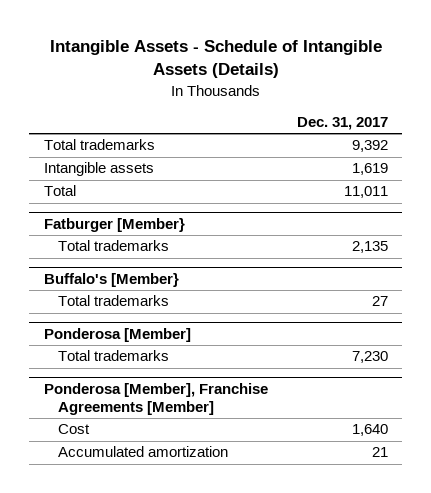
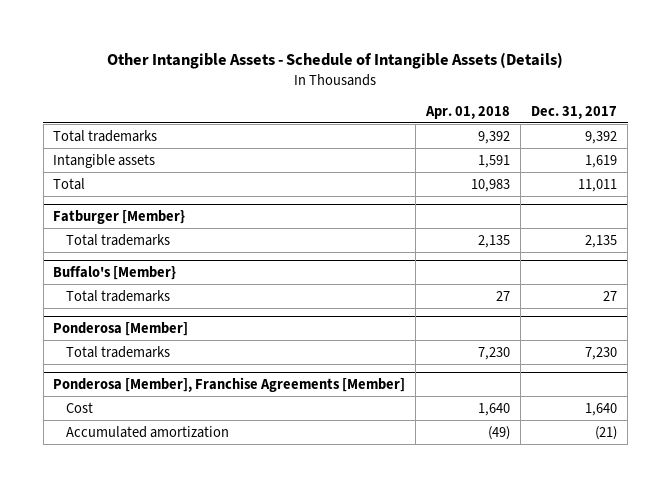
[49,40,382,79] Intangible Assets - Schedule of Intangible Assets (Details) -> [107,52,564,70] Other Intangible Assets - Schedule of Intangible Assets (Details)
none -> [425,105,511,119] Apr. 01, 2018
[371,447,388,458] 21 -> [595,425,618,440] (21)

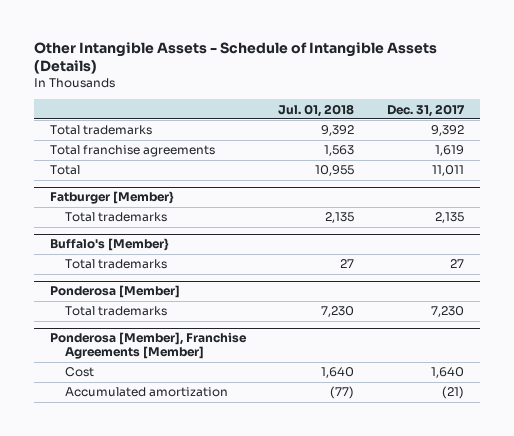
[425,105,511,119] Apr. 01, 2018 -> none
none -> [278,103,355,117] Jul. 01, 2018
[53,153,156,168] Intangible assets -> [50,145,216,158] Total franchise agreements

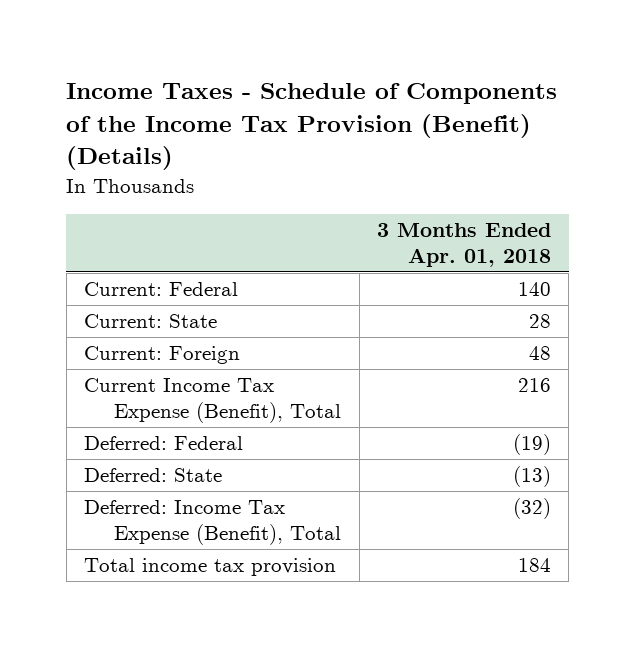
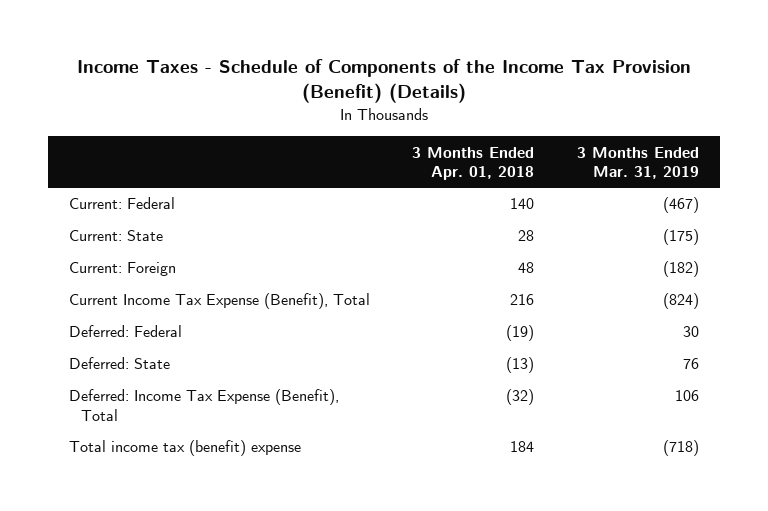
none -> [576,146,699,179] 3 Months Ended Mar. 31, 2019
[84,558,337,577] Total income tax provision -> [69,440,302,457] Total income tax (benefit) expense

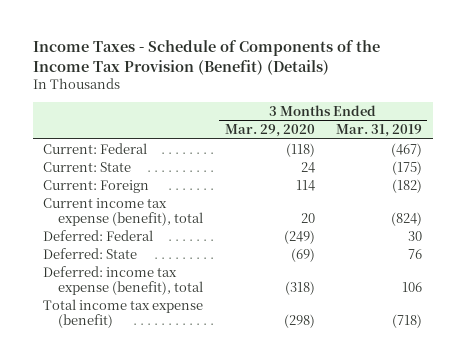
[412,146,535,180] 3 Months Ended Apr. 01, 2018 -> none
none -> [224,124,315,138] Mar. 29, 2020
[69,293,371,310] Current Income Tax Expense (Benefit), Total -> [43,197,203,226] Current income tax expense (benefit), total
[69,389,340,421] Deferred: Income Tax Expense (Benefit), Total -> [43,265,203,295] Deferred: income tax expense (benefit), total
[69,440,302,457] Total income tax (benefit) expense -> [43,298,204,328] Total income tax expense (benefit)

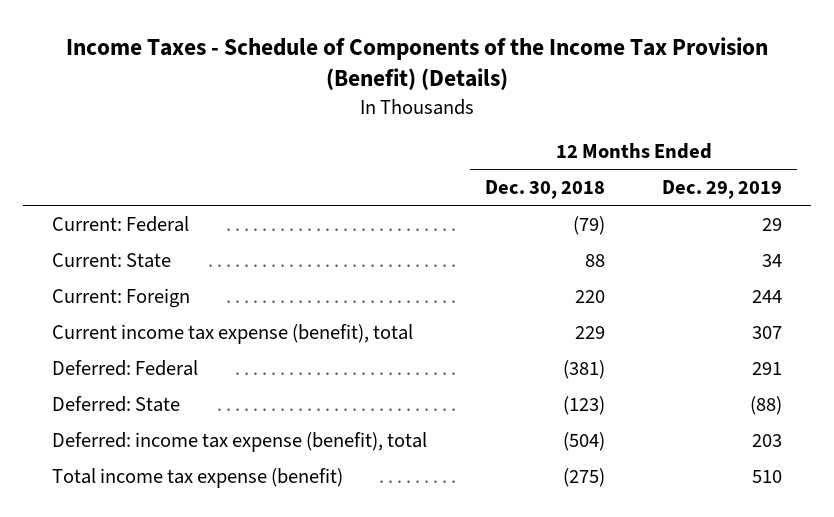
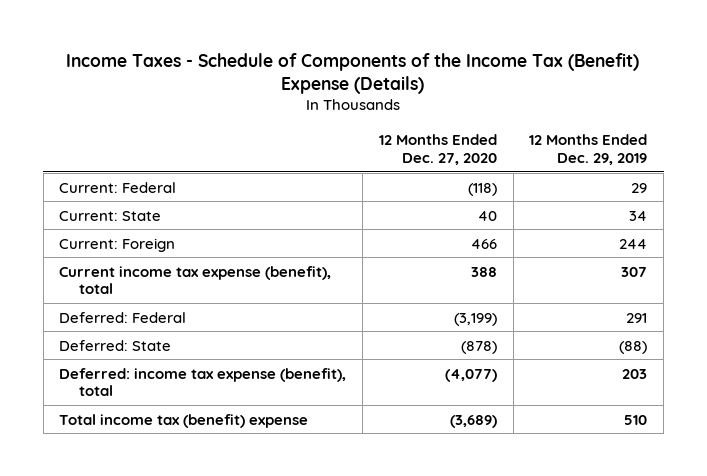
[66,36,769,91] Income Taxes - Schedule of Components of the Income Tax Provision (Benefit) (Details) -> [66,52,640,95] Income Taxes - Schedule of Components of the Income Tax (Benefit) Expense (Details)
[484,180,605,200] Dec. 30, 2018 -> none
none -> [378,134,497,165] 12 Months Ended Dec. 27, 2020
[52,467,344,488] Total income tax expense (benefit) -> [59,413,309,428] Total income tax (benefit) expense

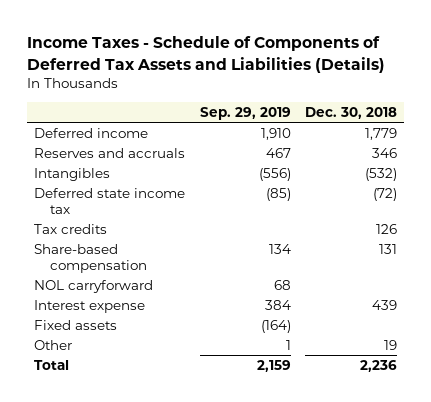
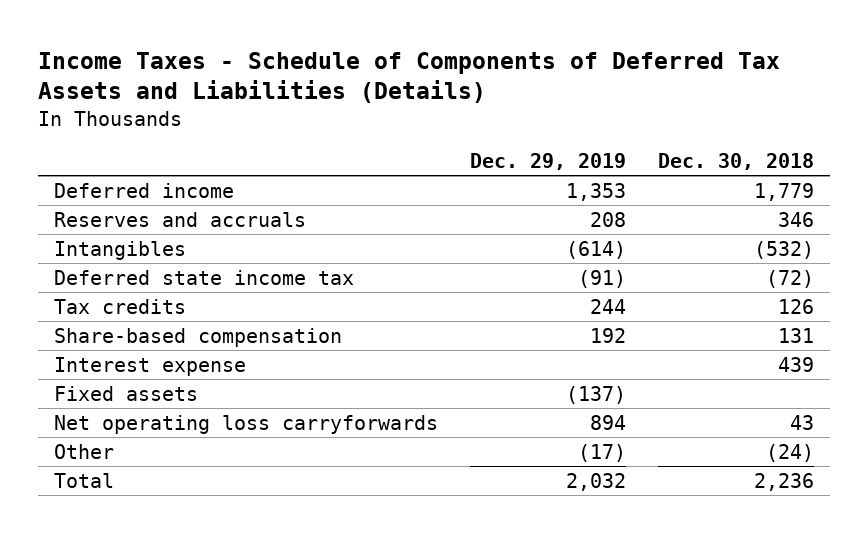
[199,106,291,120] Sep. 29, 2019 -> none
none -> [470,152,627,170] Dec. 29, 2019
[34,280,154,294] NOL carryforward -> none
none -> [54,414,439,434] Net operating loss carryforwards
[383,340,397,351] 19 -> [766,443,815,462] (24)

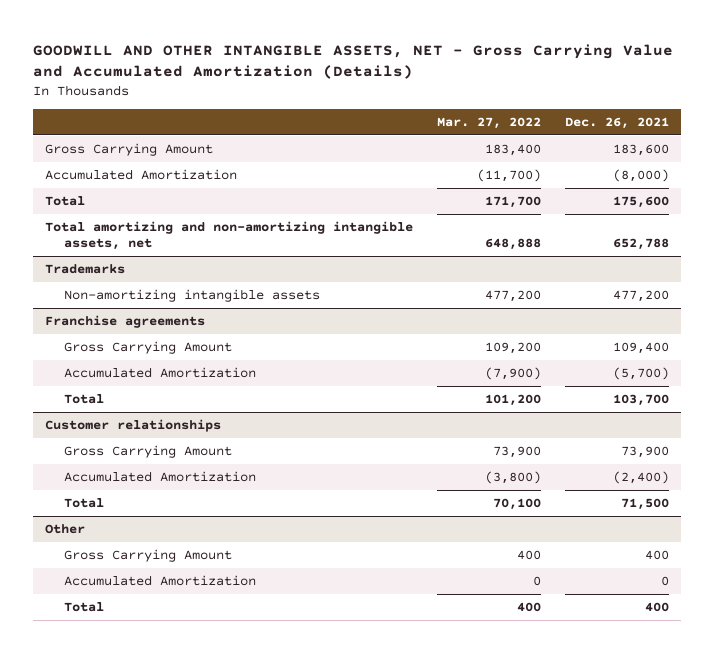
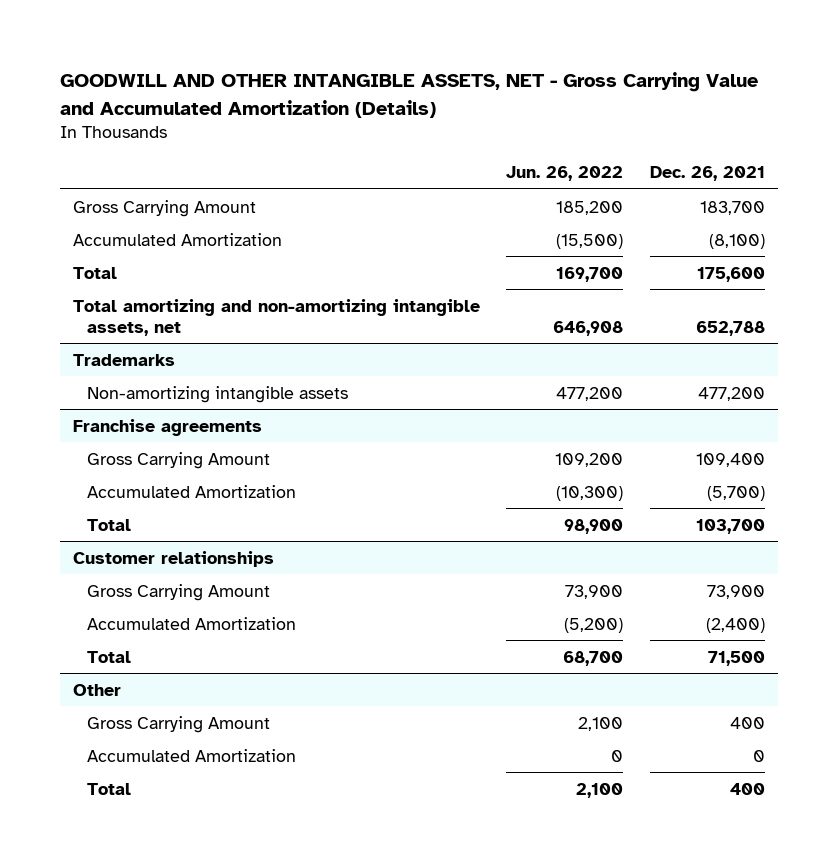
[437,116,542,129] Mar. 27, 2022 -> none
none -> [506,166,624,182] Jun. 26, 2022
[613,144,670,157] 183,600 -> [699,200,765,215] 183,700
[613,169,670,183] (8,000) -> [708,233,765,249] (8,100)

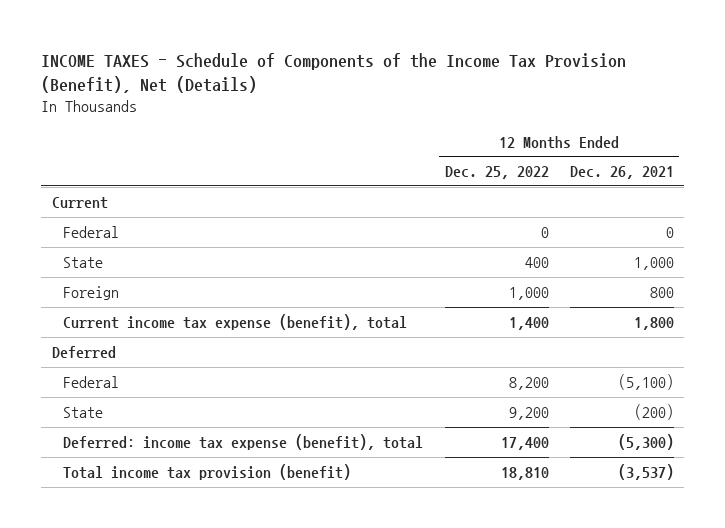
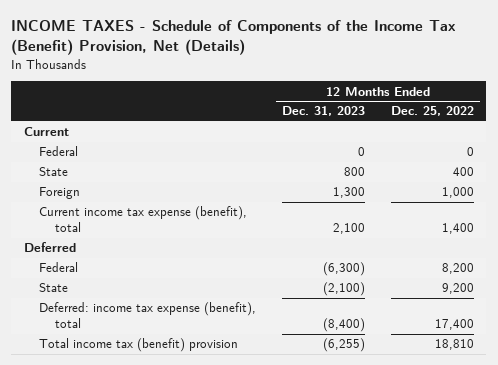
[41,52,627,93] INCOME TAXES - Schedule of Components of the Income Tax Provision (Benefit), Net (Details) -> [11,19,457,56] INCOME TAXES - Schedule of Components of the Income Tax (Benefit) Provision, Net (Details)
[569,166,674,180] Dec. 26, 2021 -> none
none -> [281,106,365,117] Dec. 31, 2023
[63,463,352,480] Total income tax provision (benefit) -> [39,338,239,353] Total income tax (benefit) provision

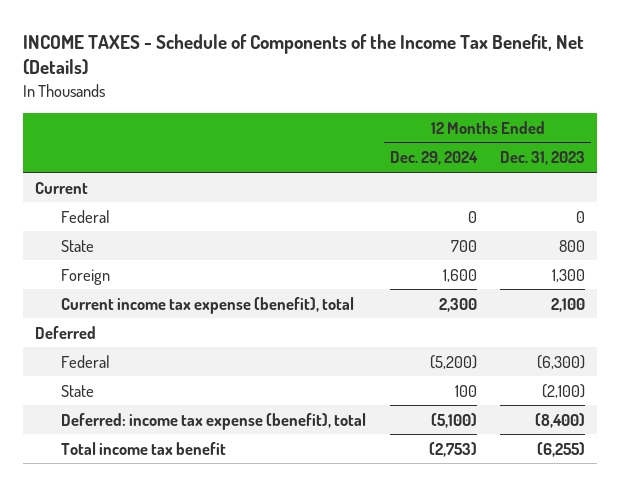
[11,19,457,56] INCOME TAXES - Schedule of Components of the Income Tax (Benefit) Provision, Net (Details) -> [23,33,585,76] INCOME TAXES - Schedule of Components of the Income Tax Benefit, Net (Details)
[390,106,474,117] Dec. 25, 2022 -> none
none -> [389,151,478,166] Dec. 29, 2024
[39,338,239,353] Total income tax (benefit) provision -> [61,441,227,455] Total income tax benefit

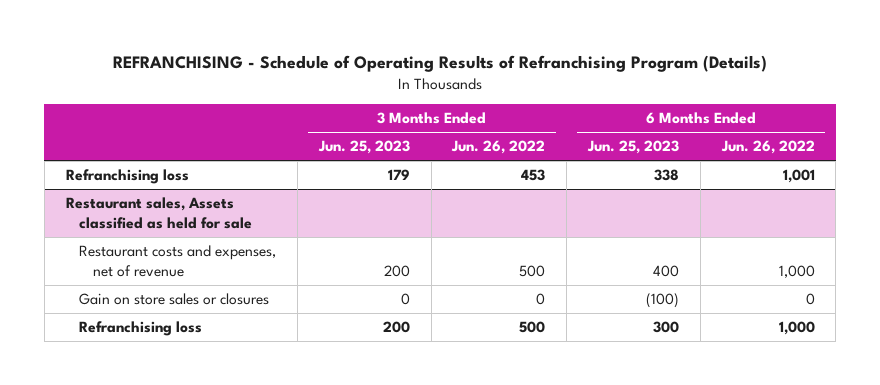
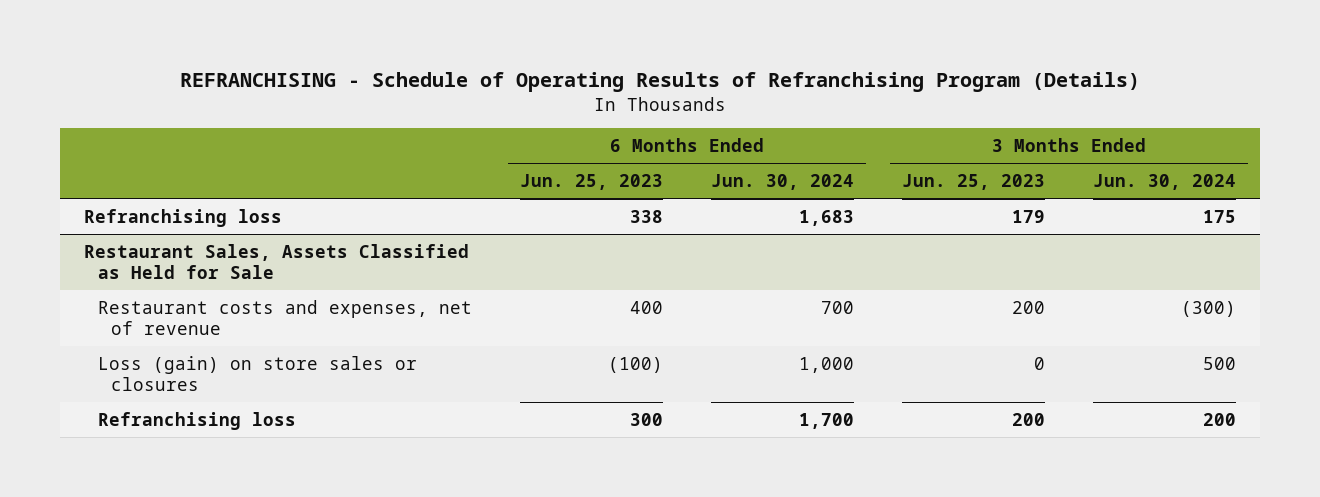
[451,140,546,155] Jun. 26, 2022 -> none
[720,140,815,155] Jun. 26, 2022 -> none
none -> [710,173,854,190] Jun. 30, 2024
none -> [1092,173,1236,190] Jun. 30, 2024
[65,197,253,229] Restaurant sales, Assets classified as held for sale -> [84,243,470,280] Restaurant Sales, Assets Classified as Held for Sale
[79,293,270,306] Gain on store sales or closures -> [97,355,417,392] Loss (gain) on store sales or closures

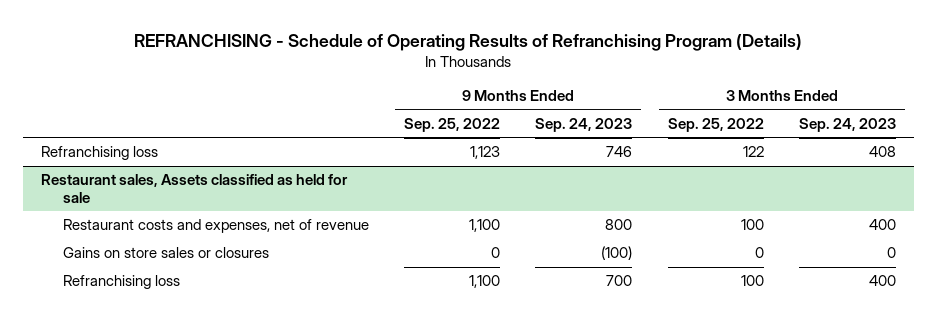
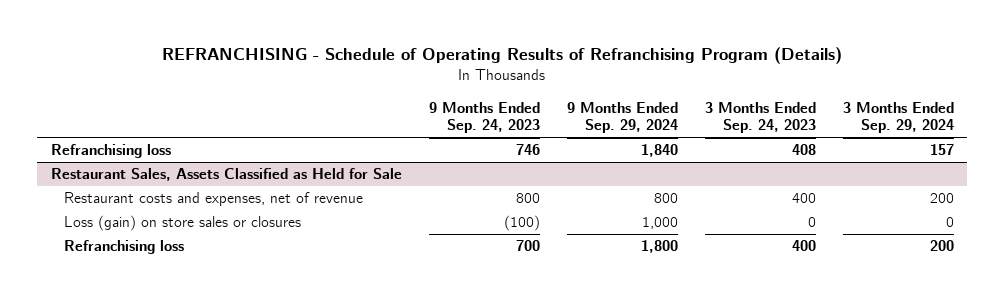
[403,117,500,132] Sep. 25, 2022 -> none
[667,117,764,132] Sep. 25, 2022 -> none
none -> [566,101,678,134] 9 Months Ended Sep. 29, 2024
none -> [842,101,954,134] 3 Months Ended Sep. 29, 2024
[40,174,348,203] Restaurant sales, Assets classified as held for sale -> [50,168,402,182] Restaurant Sales, Assets Classified as Held for Sale
[62,247,269,259] Gains on store sales or closures -> [64,215,302,232] Loss (gain) on store sales or closures

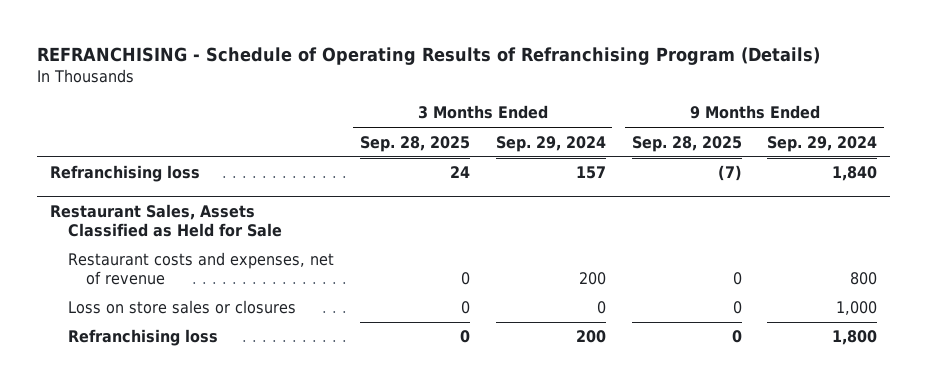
[428,101,540,134] 9 Months Ended Sep. 24, 2023 -> none
[704,101,816,134] 3 Months Ended Sep. 24, 2023 -> none
none -> [359,135,470,152] Sep. 28, 2025
none -> [631,135,742,152] Sep. 28, 2025
[64,215,302,232] Loss (gain) on store sales or closures -> [67,300,296,315] Loss on store sales or closures

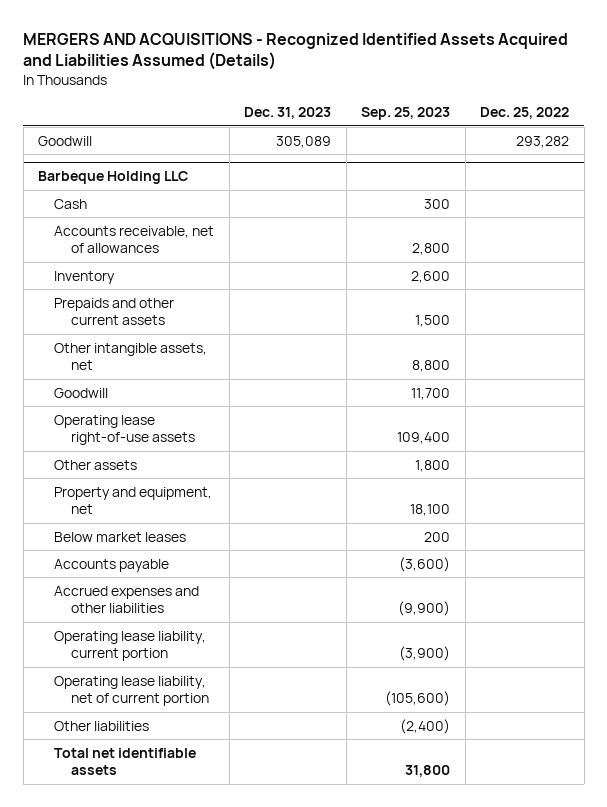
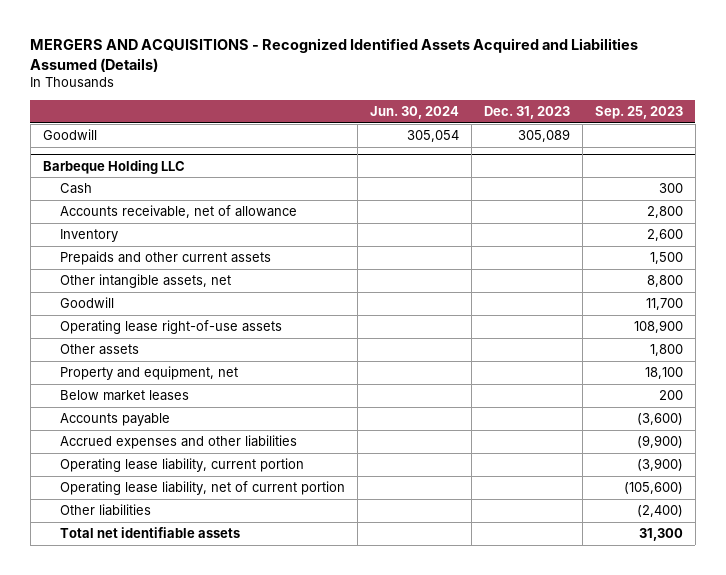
[480,107,570,120] Dec. 25, 2022 -> none
none -> [370,106,460,120] Jun. 30, 2024
[54,225,215,254] Accounts receivable, net of allowances -> [60,205,298,219] Accounts receivable, net of allowance
[397,432,451,445] 109,400 -> [633,320,683,334] 108,900
[405,765,451,778] 31,800 -> [638,528,683,542] 31,300

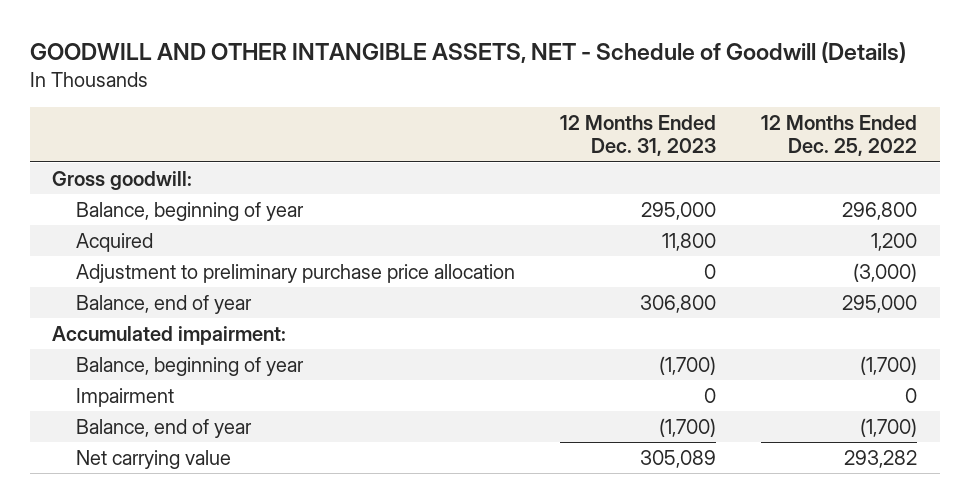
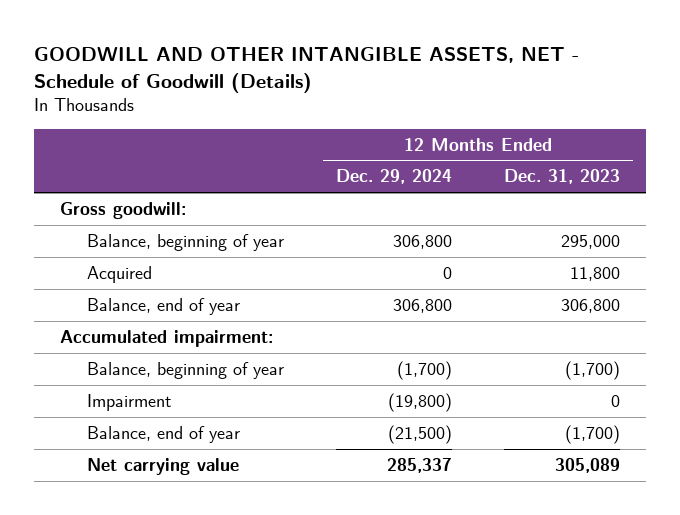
[761,115,918,157] 12 Months Ended Dec. 25, 2022 -> none
none -> [336,169,453,185] Dec. 29, 2024
[76,263,516,283] Adjustment to preliminary purchase price allocation -> none

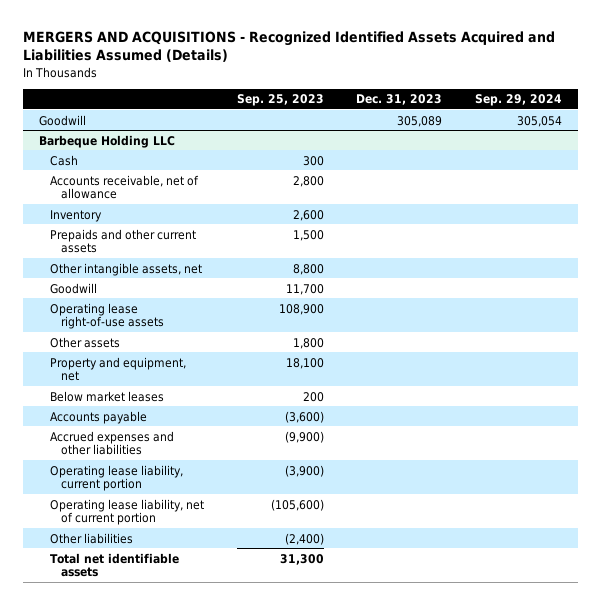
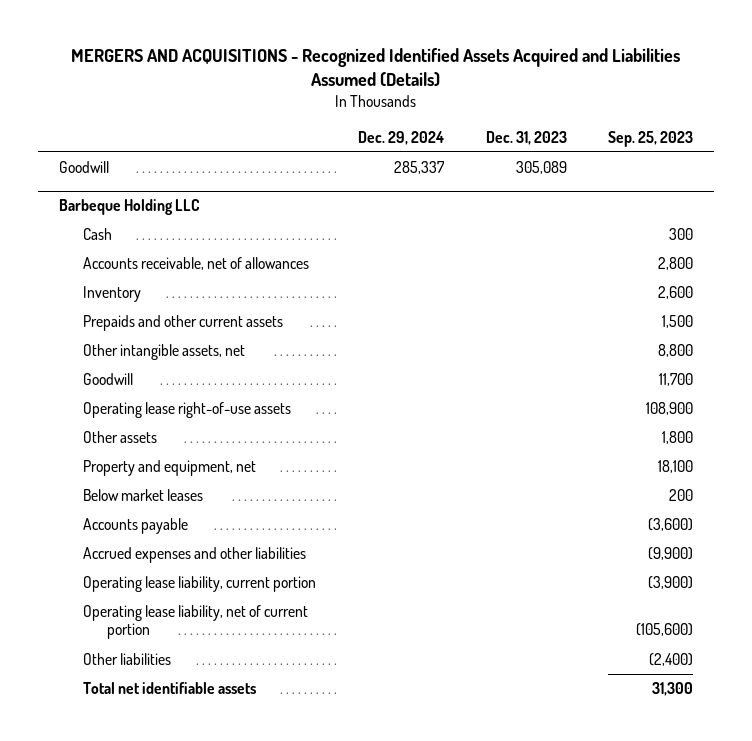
[474,94,562,107] Sep. 29, 2024 -> none
none -> [357,130,444,145] Dec. 29, 2024
[50,174,200,200] Accounts receivable, net of allowance -> [83,257,310,271] Accounts receivable, net of allowances

